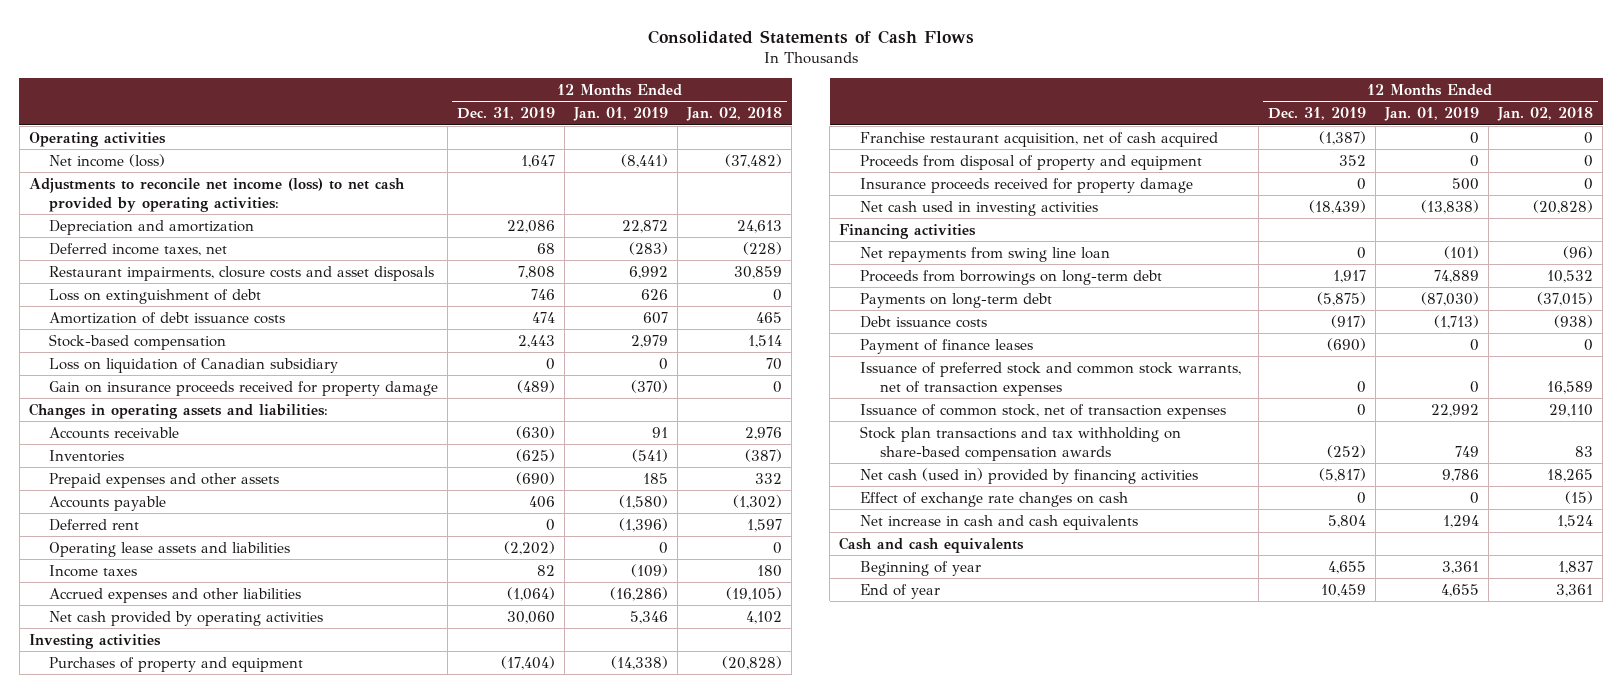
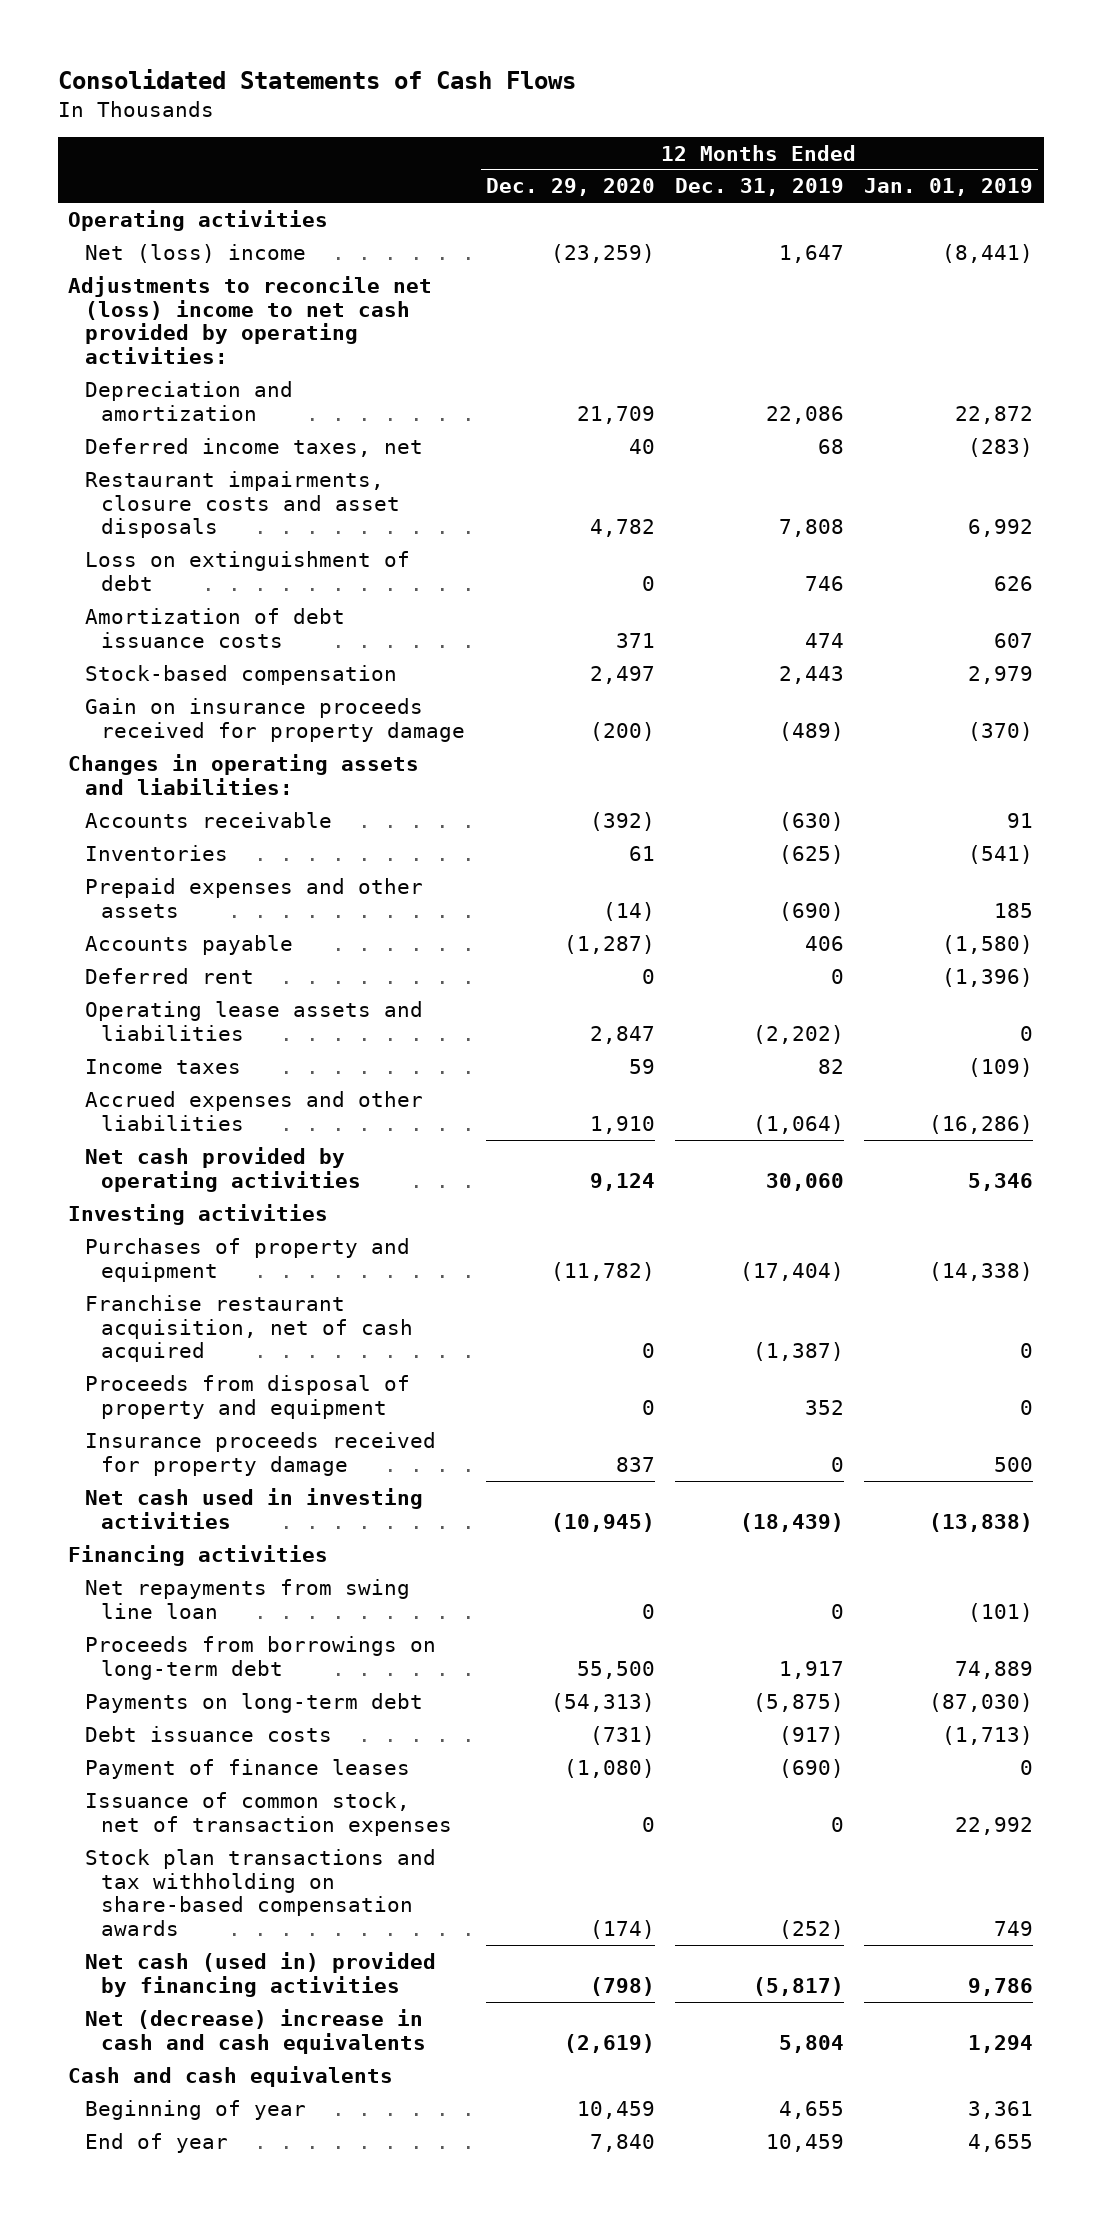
[686,107,783,122] Jan. 02, 2018 -> none
none -> [485,178,655,197] Dec. 29, 2020
[48,153,165,167] Net income (loss) -> [84,243,306,263] Net (loss) income
[28,177,405,213] Adjustments to reconcile net income (loss) to net cash provided by operating activities: -> [68,275,433,365] Adjustments to reconcile net (loss) income to net cash provided by operating activities:
[48,357,338,373] Loss on liquidation of Canadian subsidiary -> none
[859,361,1241,397] Issuance of preferred stock and common stock warrants, net of transaction expenses -> none
[859,491,1128,507] Effect of exchange rate changes on cash -> none
[859,514,1138,530] Net increase in cash and cash equivalents -> [84,2008,427,2054] Net (decrease) increase in cash and cash equivalents

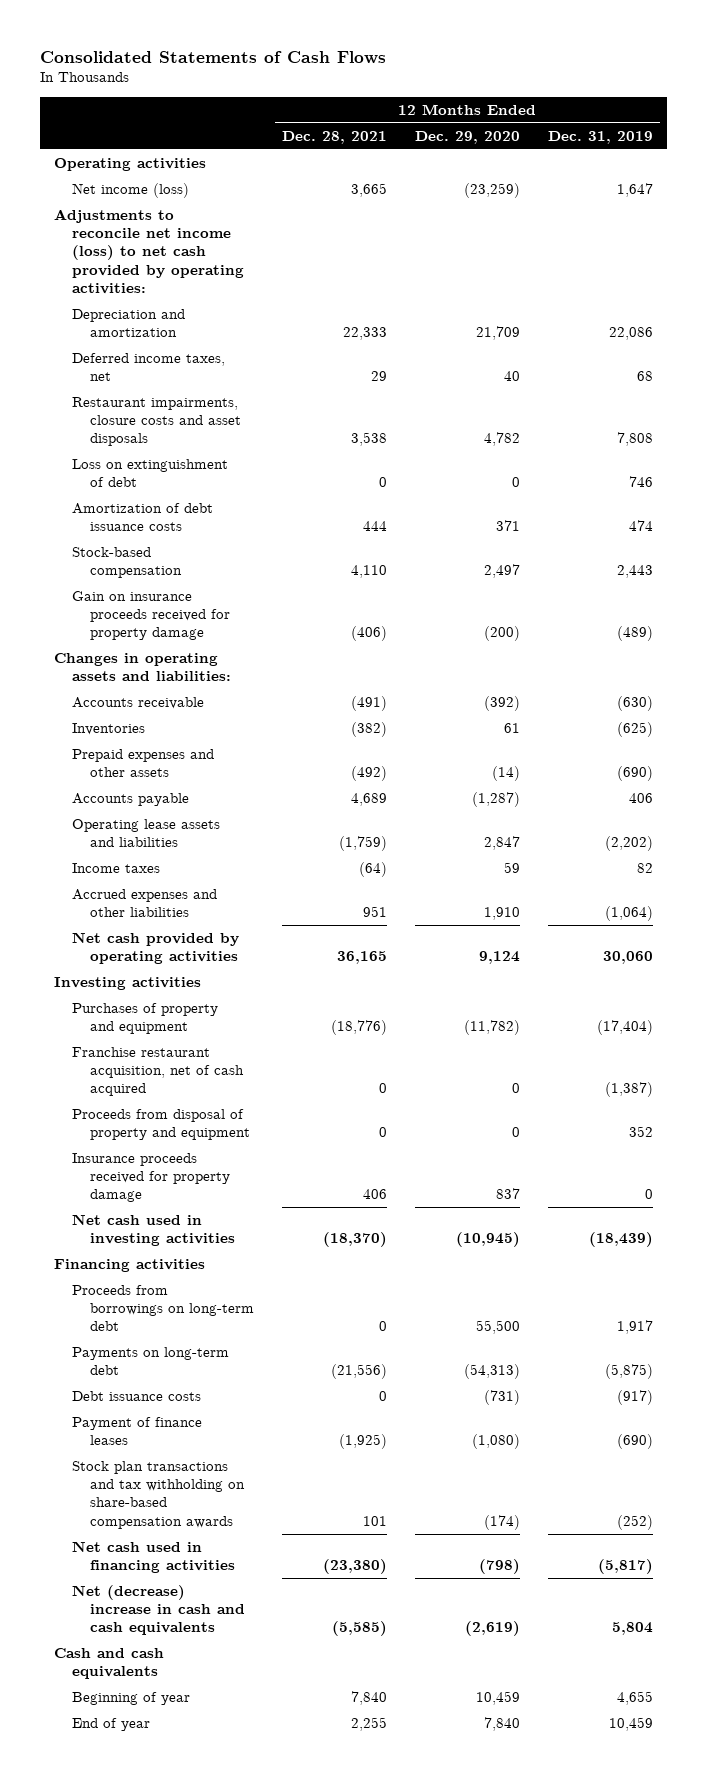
[864,178,1034,197] Jan. 01, 2019 -> none
none -> [281,130,387,144] Dec. 28, 2021
[84,243,306,263] Net (loss) income -> [71,182,189,198] Net income (loss)
[68,275,433,365] Adjustments to reconcile net (loss) income to net cash provided by operating activities: -> [54,208,244,295] Adjustments to reconcile net income (loss) to net cash provided by operating activities:
[84,967,254,984] Deferred rent -> none
[84,1578,410,1619] Net repayments from swing line loan -> none
[84,1791,453,1836] Issuance of common stock, net of transaction expenses -> none
[84,1951,436,1997] Net cash (used in) provided by financing activities -> [71,1540,235,1574] Net cash used in financing activities

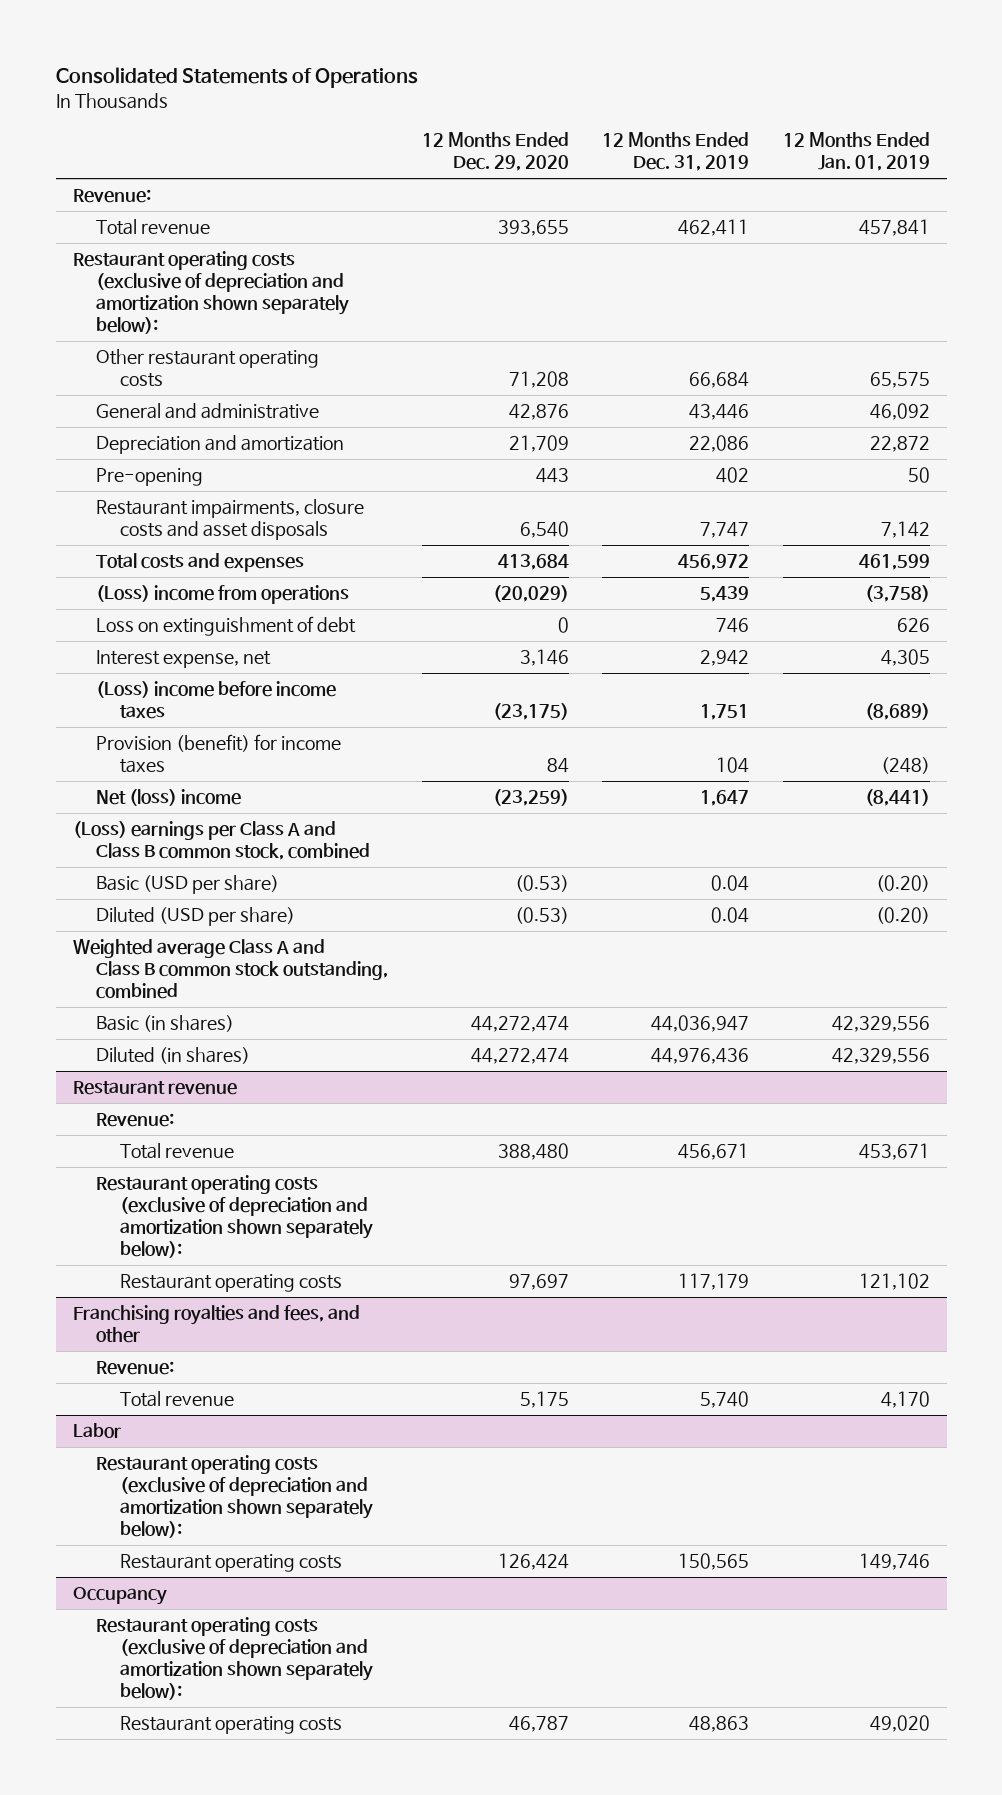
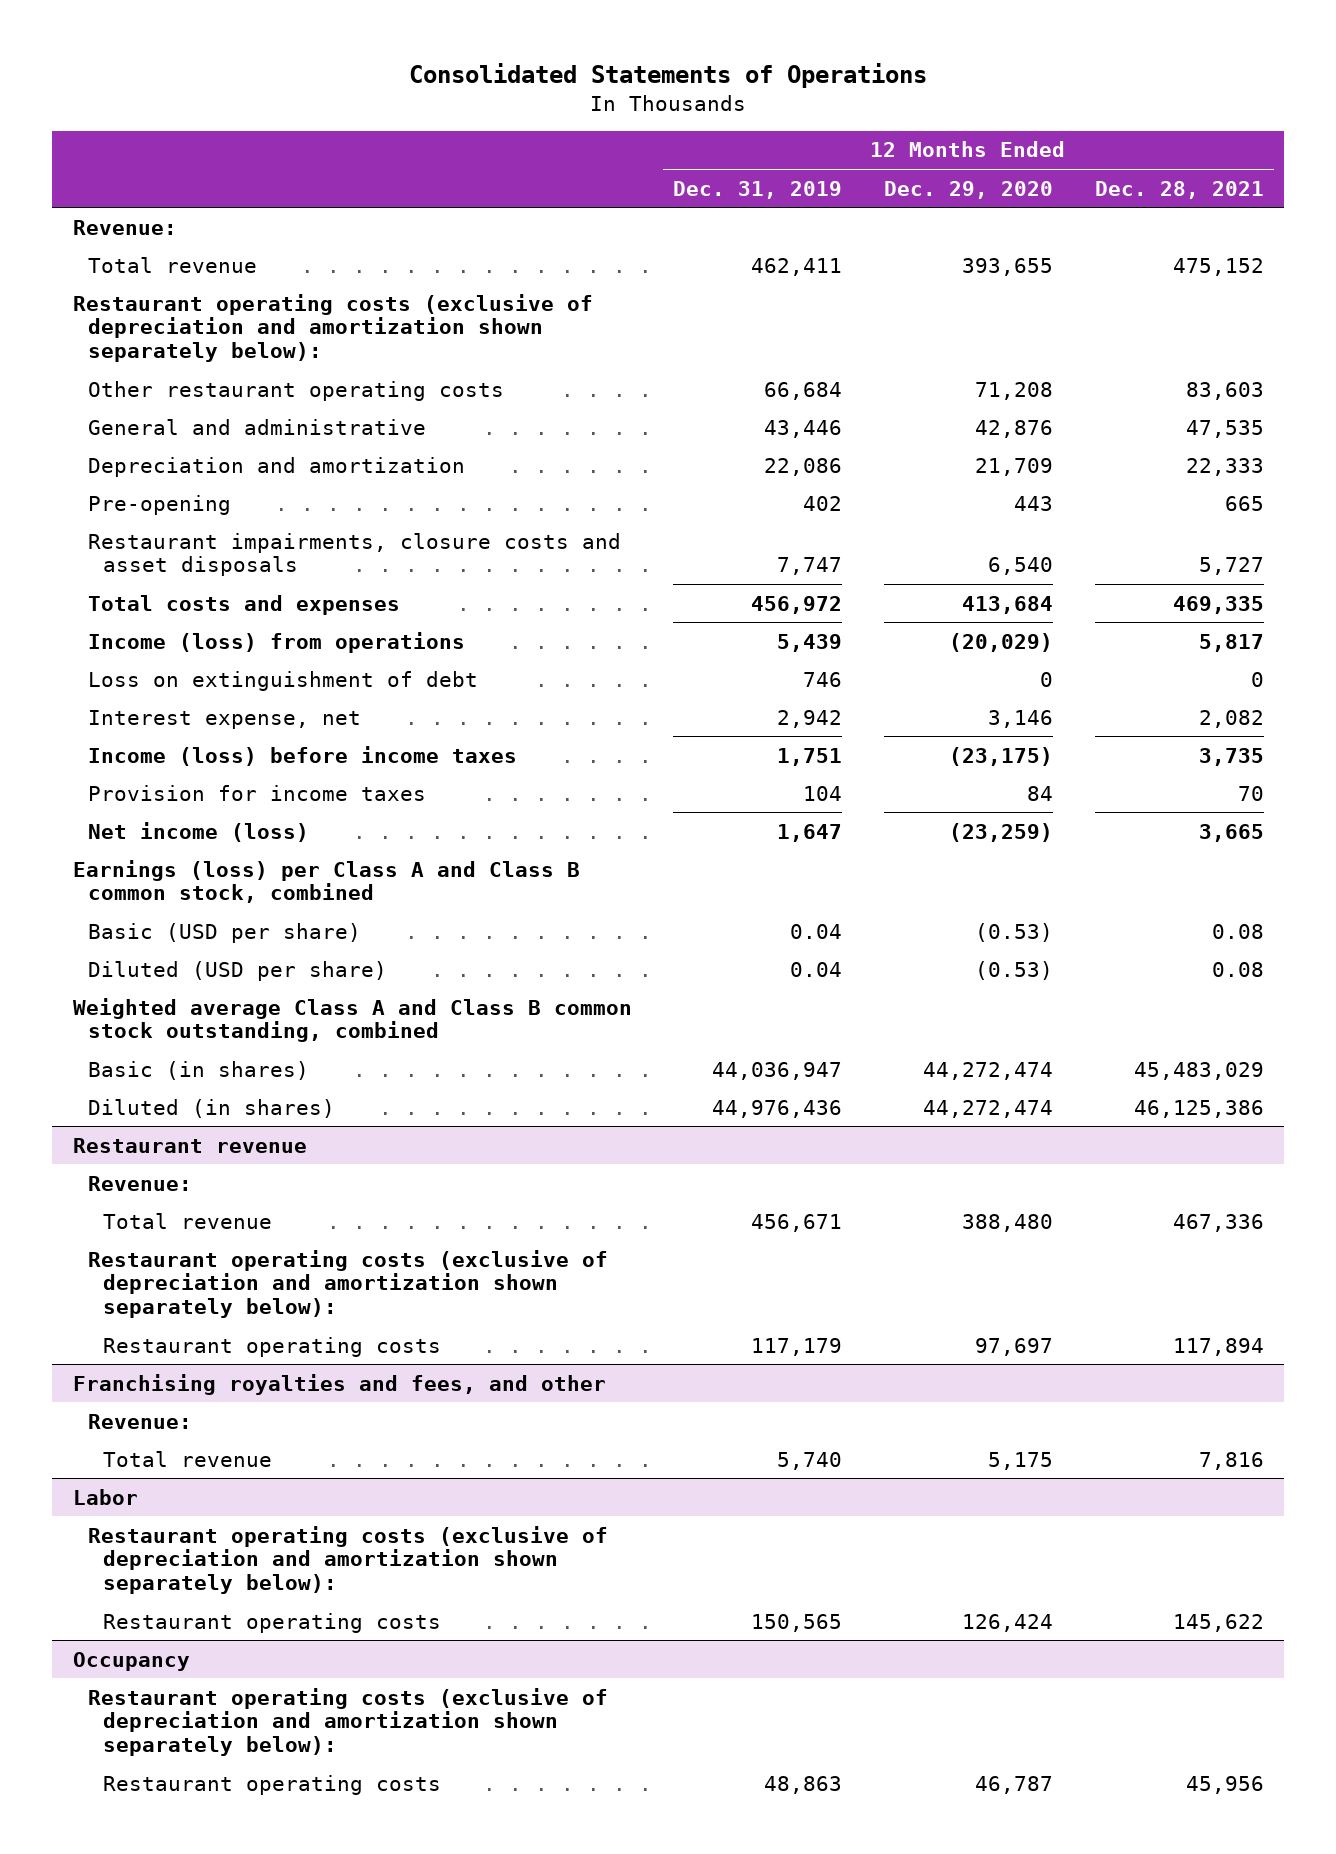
[782,132,930,172] 12 Months Ended Jan. 01, 2019 -> none
none -> [1094,180,1264,199] Dec. 28, 2021
[96,585,350,605] (Loss) income from operations -> [87,631,465,653] Income (loss) from operations
[96,681,337,720] (Loss) income before income taxes -> [87,745,517,766] Income (loss) before income taxes
[96,734,342,774] Provision (benefit) for income taxes -> [87,784,426,801] Provision for income taxes
[96,789,242,807] Net (loss) income -> [87,821,309,842] Net income (loss)
[72,821,371,861] (Loss) earnings per Class A and Class B common stock, combined -> [72,859,580,904] Earnings (loss) per Class A and Class B common stock, combined

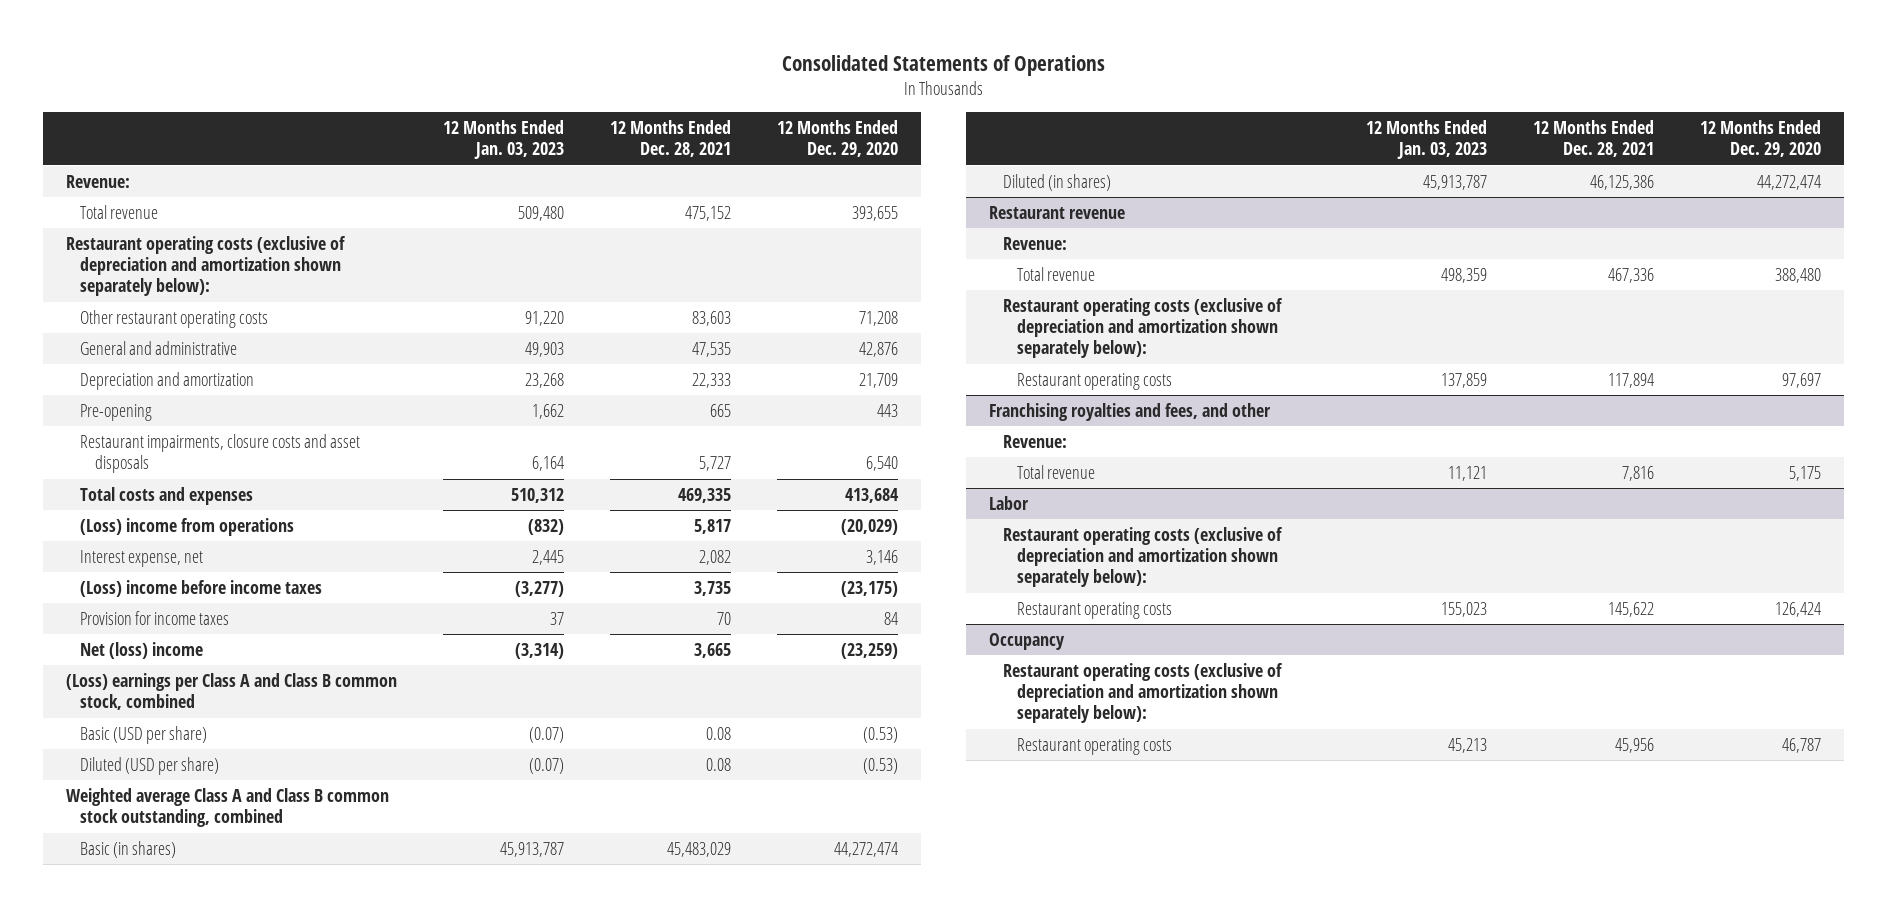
[673,180,843,199] Dec. 31, 2019 -> none
none -> [443,120,565,160] 12 Months Ended Jan. 03, 2023
[87,670,478,691] Loss on extinguishment of debt -> none
[87,631,465,653] Income (loss) from operations -> [80,517,295,536] (Loss) income from operations
[87,745,517,766] Income (loss) before income taxes -> [80,579,323,597] (Loss) income before income taxes
[87,821,309,842] Net income (loss) -> [80,641,204,659] Net (loss) income
[72,859,580,904] Earnings (loss) per Class A and Class B common stock, combined -> [66,672,398,711] (Loss) earnings per Class A and Class B common stock, combined

